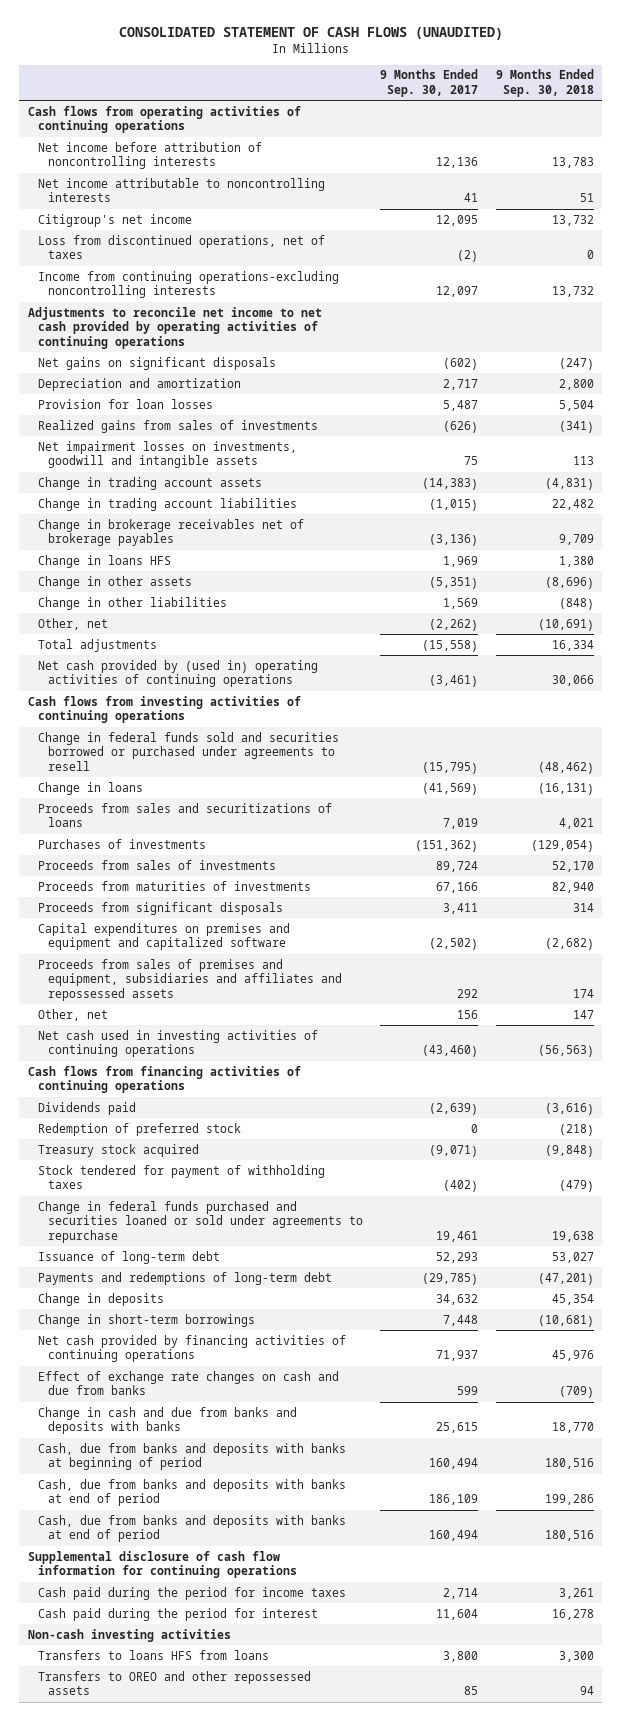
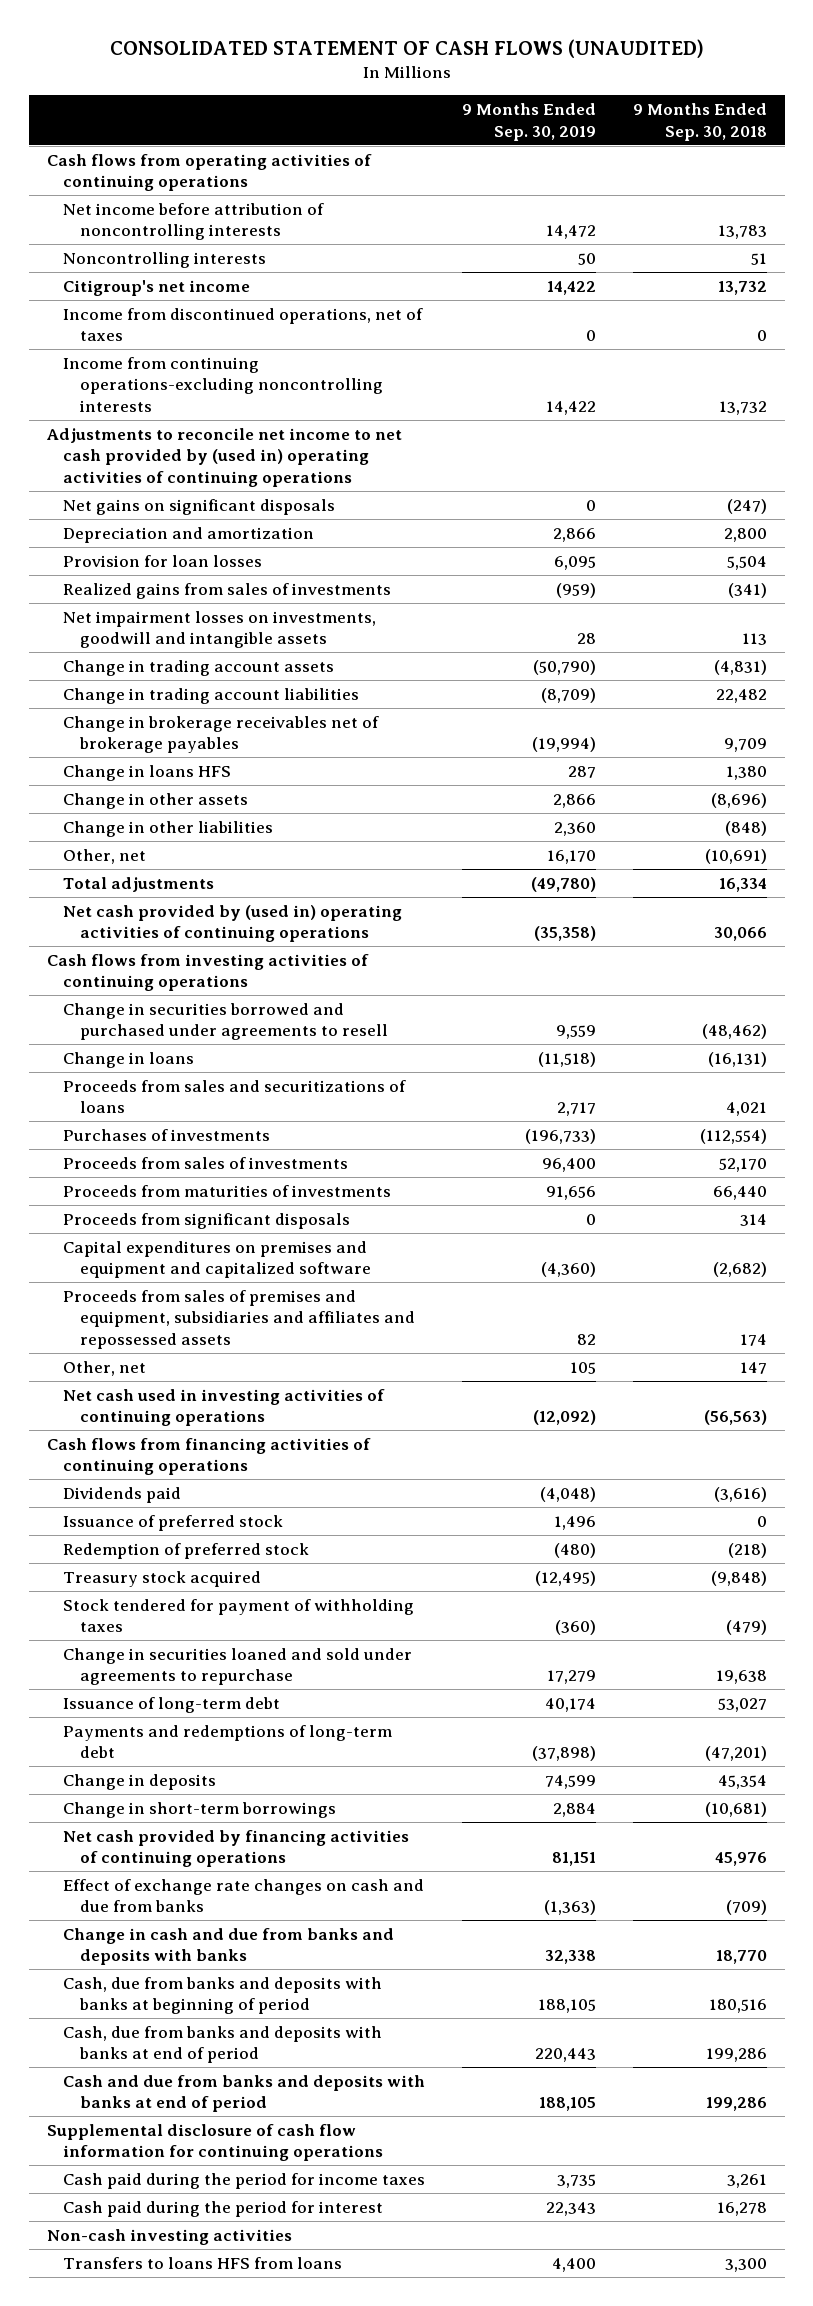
[380,69,479,97] 9 Months Ended Sep. 30, 2017 -> none
none -> [461,103,596,141] 9 Months Ended Sep. 30, 2019
[37,177,325,203] Net income attributable to noncontrolling interests -> [63,251,267,268] Noncontrolling interests
[37,234,325,260] Loss from discontinued operations, net of taxes -> [63,307,424,342] Income from discontinued operations, net of taxes
[27,306,322,349] Adjustments to reconcile net income to net cash provided by operating activities of continuing operations -> [45,427,402,487] Adjustments to reconcile net income to net cash provided by (used in) operating activities of continuing operations
[37,731,339,771] Change in federal funds sold and securities borrowed or purchased under agreements to resell -> [63,1002,389,1041] Change in securities borrowed and purchased under agreements to resell
[530,839,594,852] (129,054) -> [699,1128,767,1144] (112,554)
[551,881,594,893] 82,940 -> [712,1185,767,1200] 66,440
none -> [63,1514,284,1531] Issuance of preferred stock
[37,1200,363,1243] Change in federal funds purchased and securities loaned or sold under agreements to repurchase -> [63,1647,413,1686] Change in securities loaned and sold under agreements to repurchase
[37,1514,346,1543] Cash, due from banks and deposits with banks at end of period -> [63,2074,426,2113] Cash and due from banks and deposits with banks at end of period
[544,1530,594,1542] 180,516 -> [705,2097,767,2112] 199,286
[37,1670,311,1696] Transfers to OREO and other repossessed assets -> none

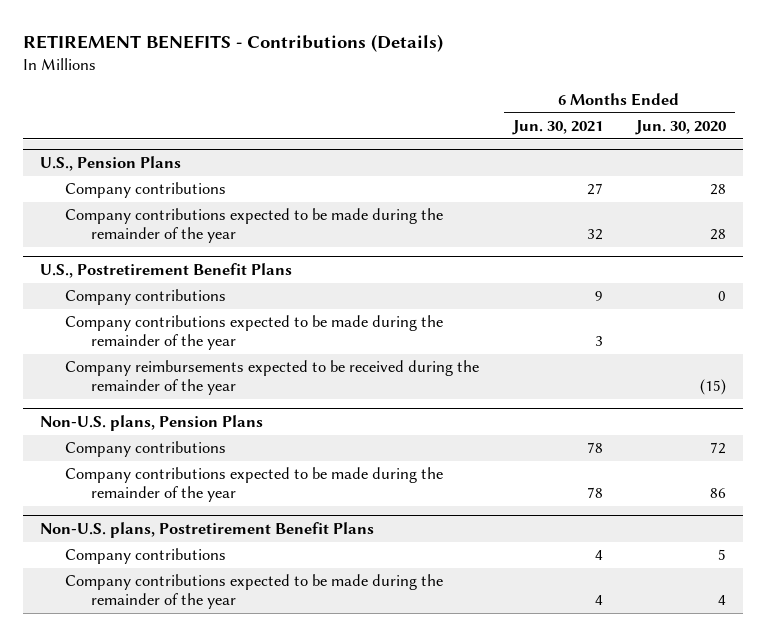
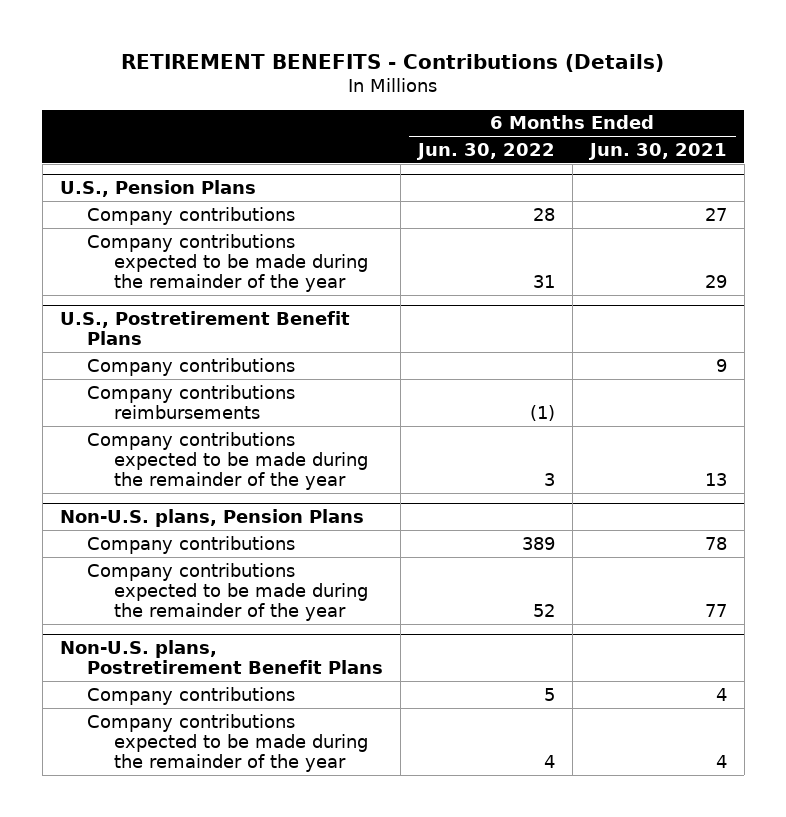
[635,119,727,135] Jun. 30, 2020 -> none
none -> [415,142,555,160] Jun. 30, 2022
[586,229,603,241] 32 -> [704,275,727,289] 29
[65,360,480,396] Company reimbursements expected to be received during the remainder of the year -> none
none -> [86,384,295,420] Company contributions reimbursements
[594,336,603,347] 3 -> [704,473,727,487] 13
[586,487,603,499] 78 -> [704,604,727,618] 77

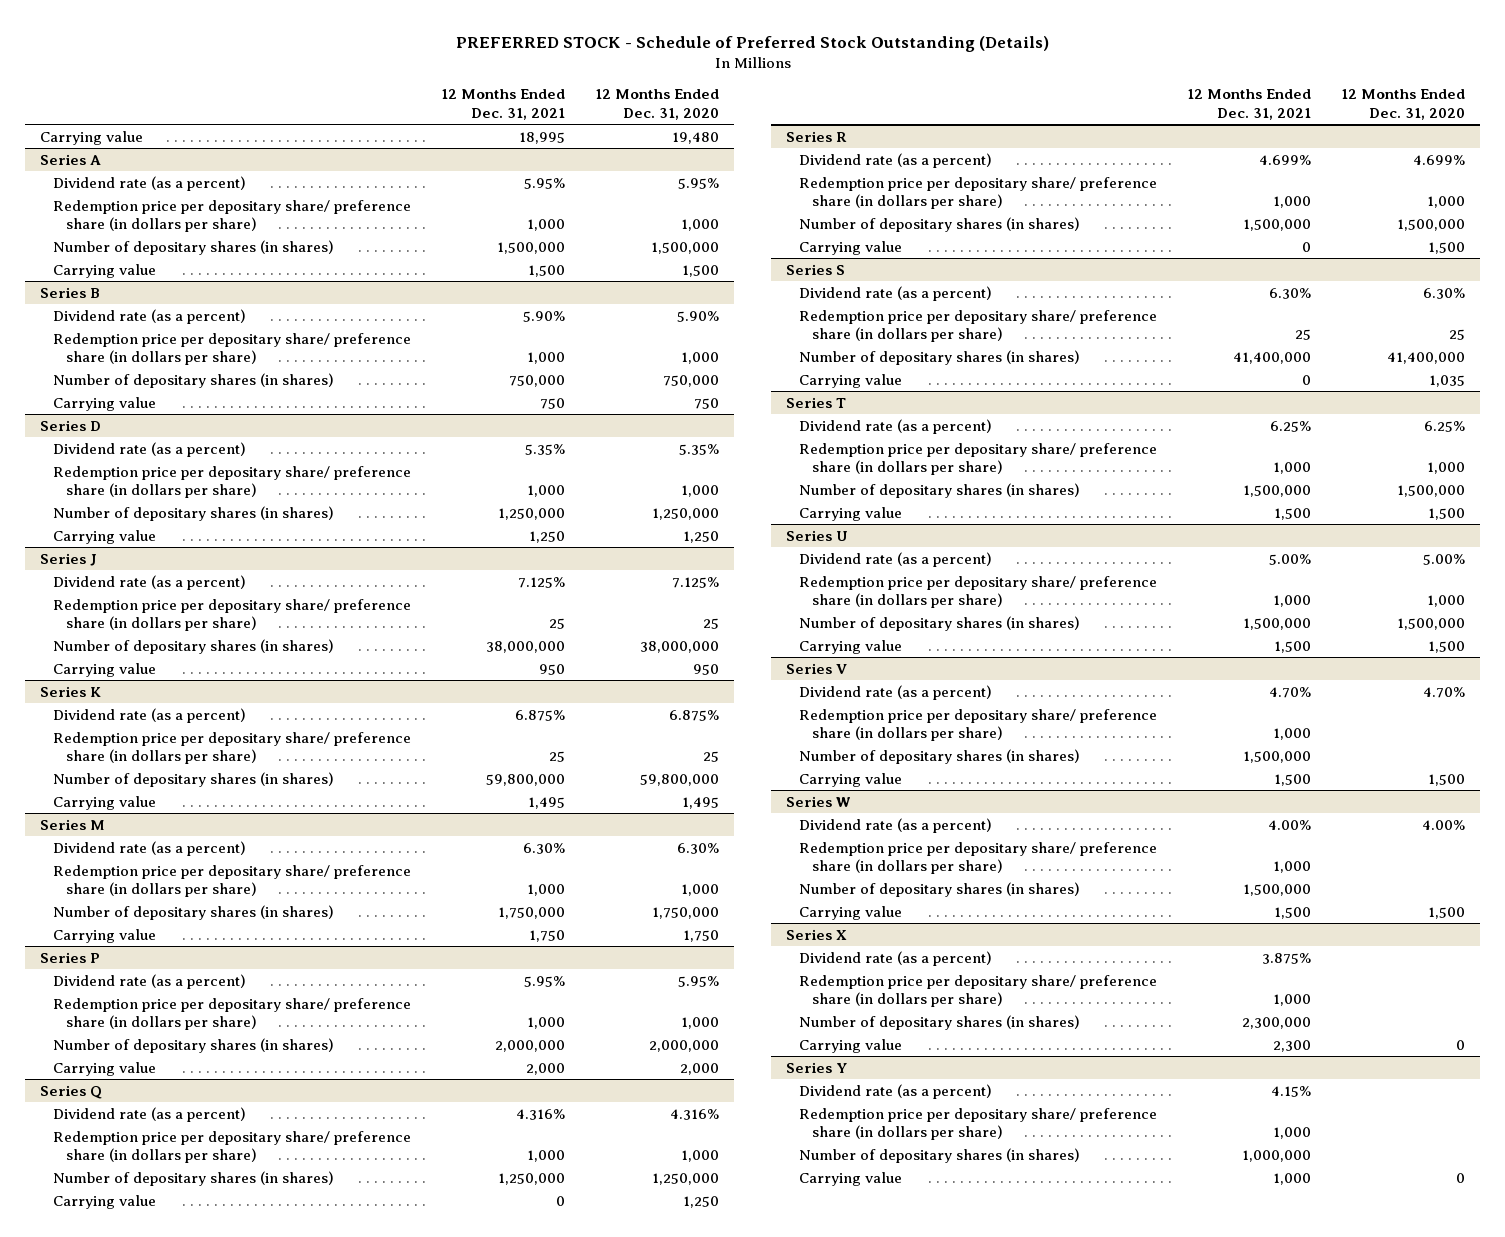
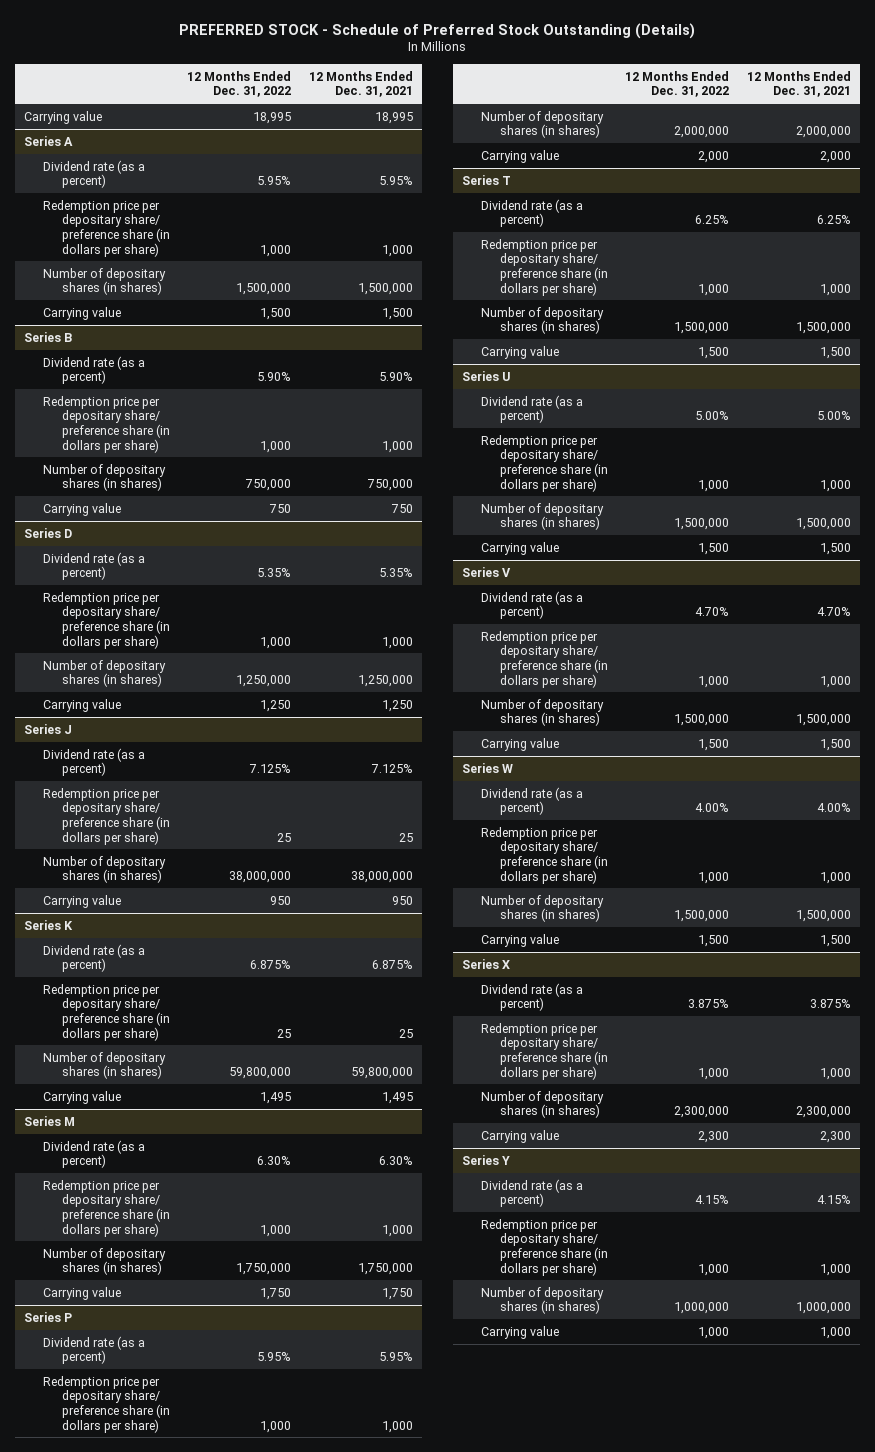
[594,89,719,120] 12 Months Ended Dec. 31, 2020 -> none
none -> [187,70,292,98] 12 Months Ended Dec. 31, 2022
[39,1084,102,1099] Series Q -> none
[52,1106,246,1122] Dividend rate (as a percent) -> none
[52,1130,411,1163] Redemption price per depositary share/ preference share (in dollars per share) -> none
[52,1170,334,1186] Number of depositary shares (in shares) -> none
[52,1194,156,1209] Carrying value -> none
[786,130,848,142] Series R -> none
[799,152,993,168] Dividend rate (as a percent) -> none
[799,176,1158,209] Redemption price per depositary share/ preference share (in dollars per share) -> none
[799,216,1081,232] Number of depositary shares (in shares) -> none
[799,240,903,255] Carrying value -> none
[786,263,846,275] Series S -> none
[799,285,993,301] Dividend rate (as a percent) -> none
[799,309,1158,342] Redemption price per depositary share/ preference share (in dollars per share) -> none
[799,349,1081,365] Number of depositary shares (in shares) -> none
[799,373,903,388] Carrying value -> none

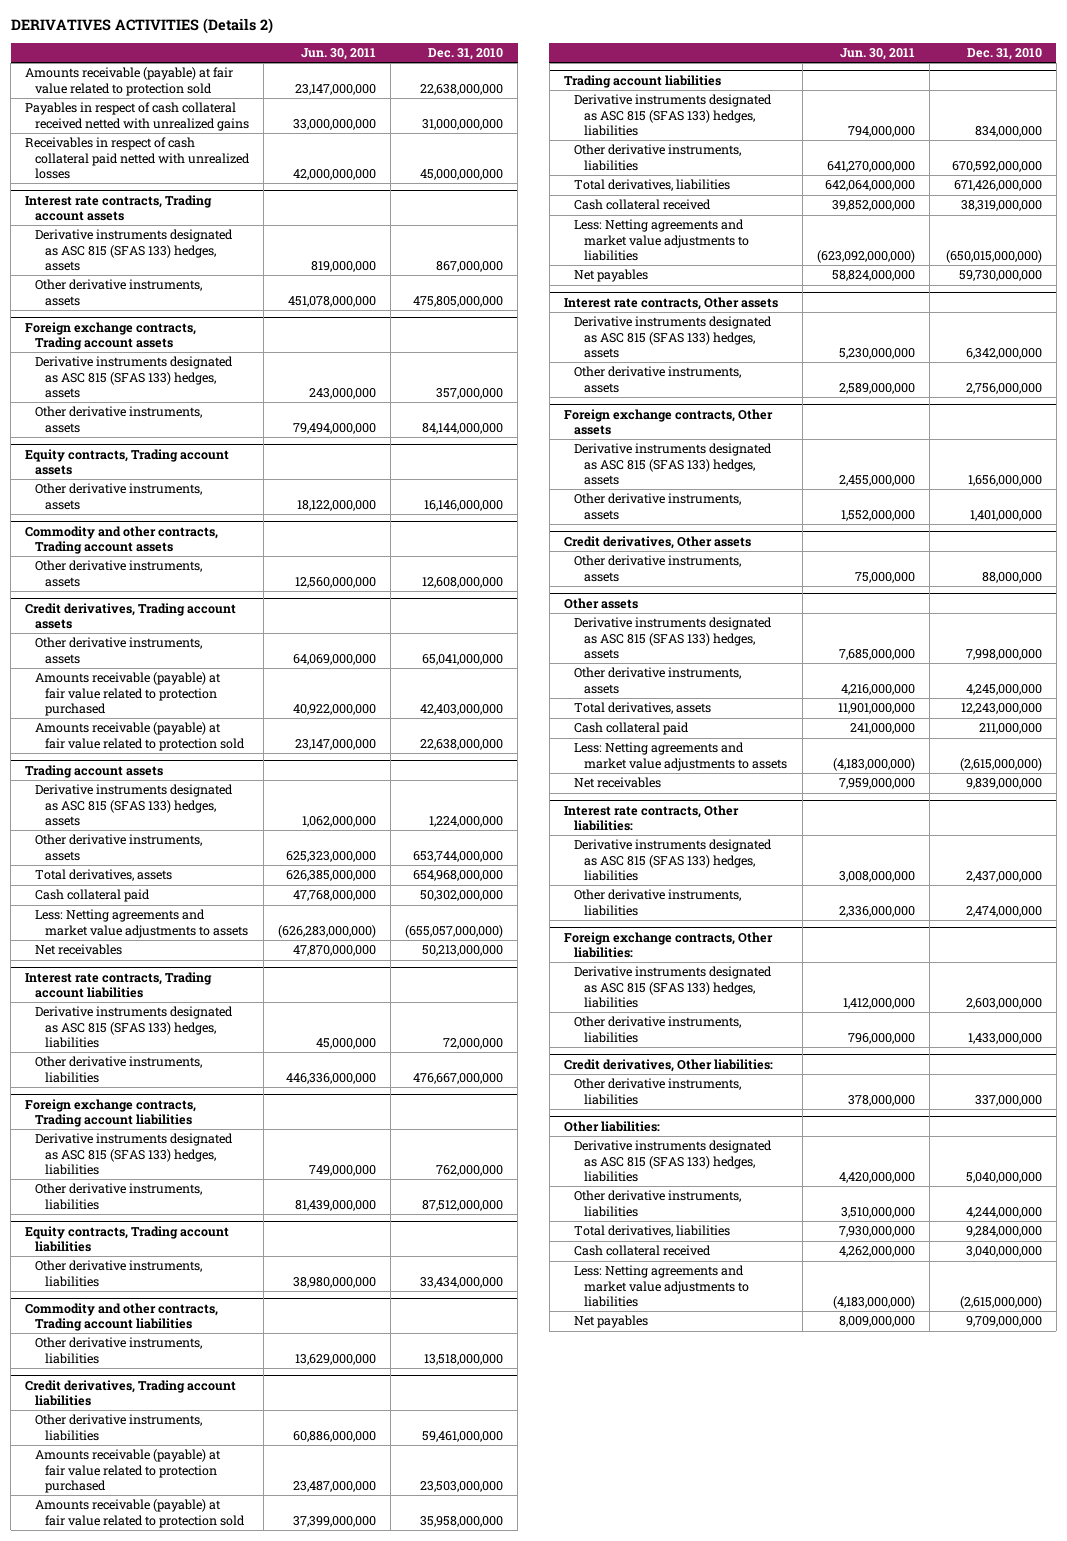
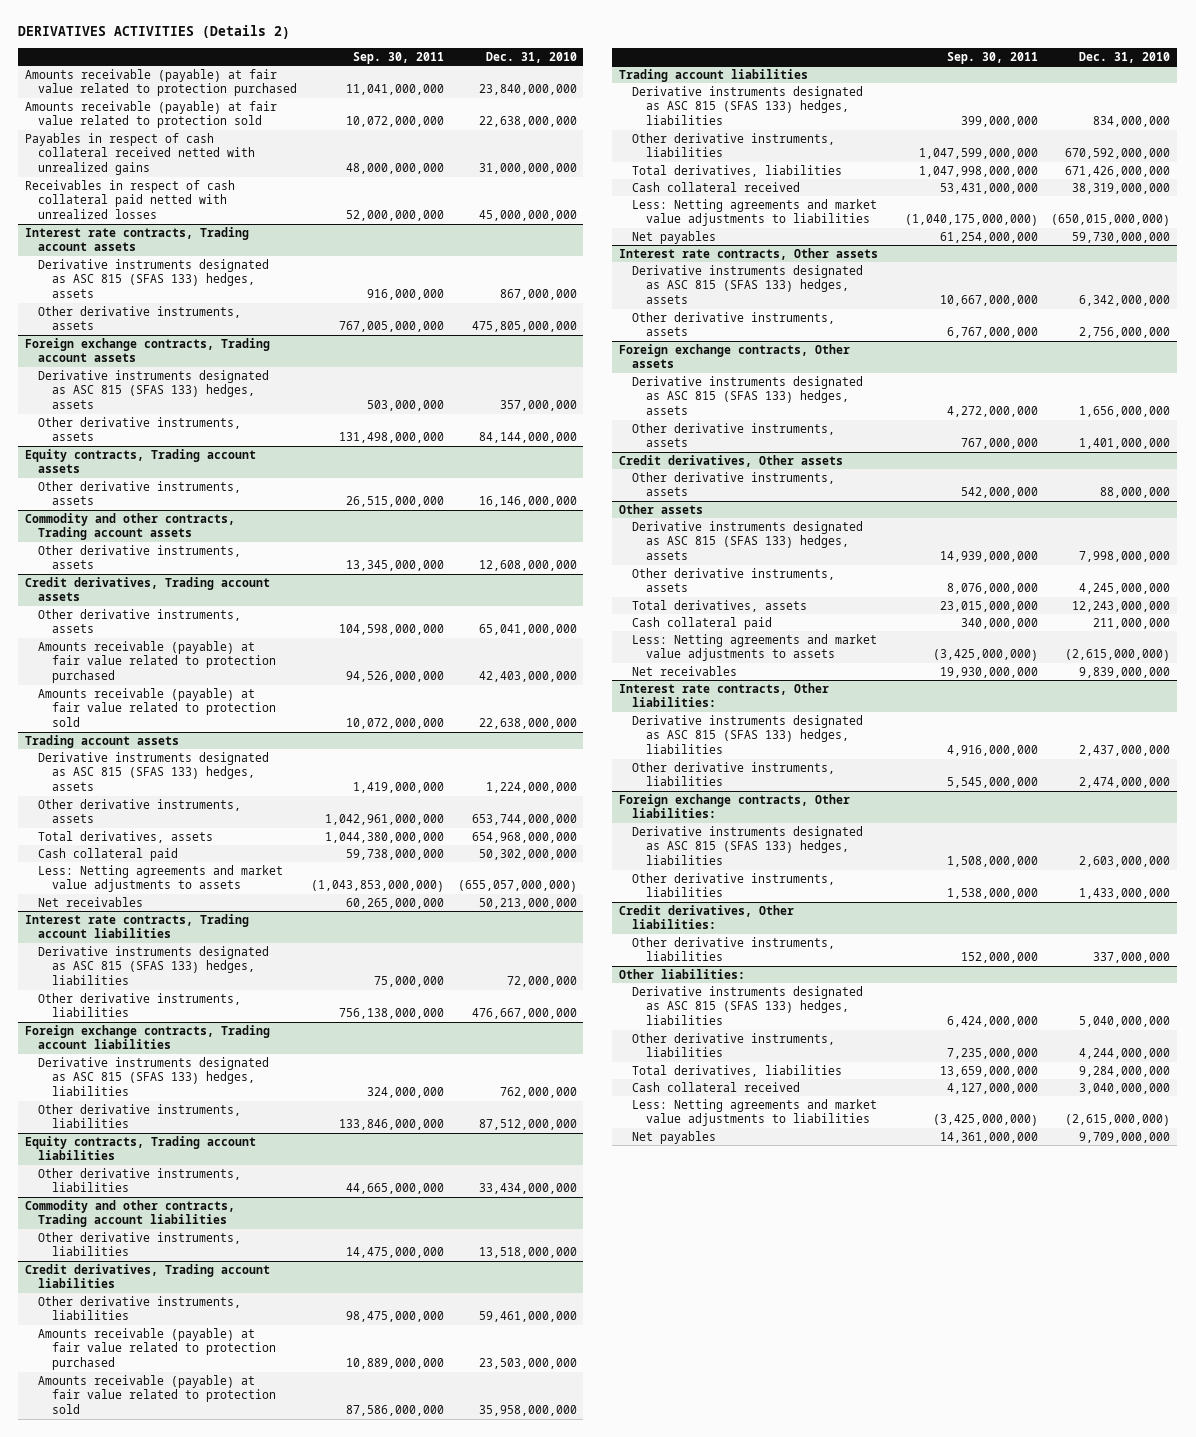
[301,48,377,61] Jun. 30, 2011 -> none
none -> [353,51,445,64] Sep. 30, 2011
none -> [25,68,298,97] Amounts receivable (payable) at fair value related to protection purchased

